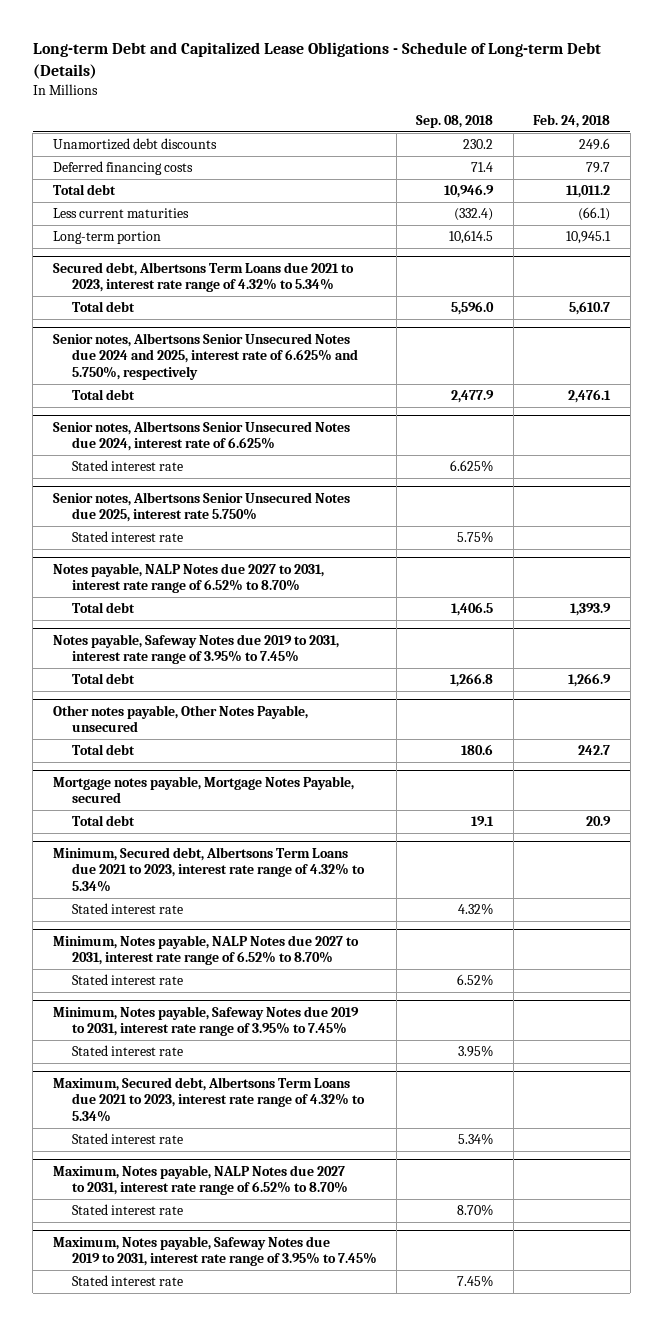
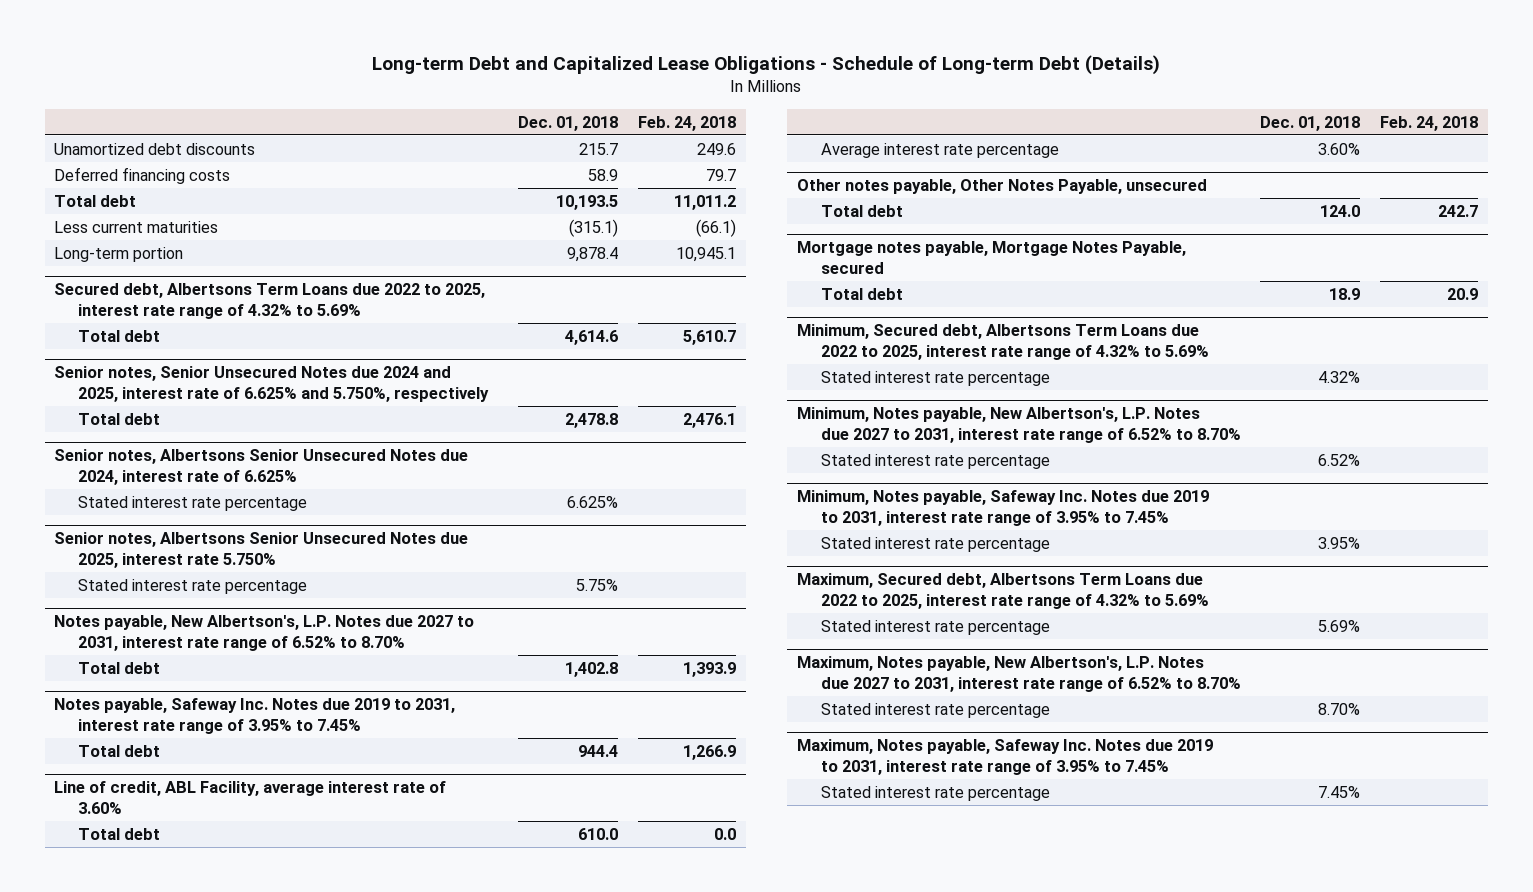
[416,114,494,128] Sep. 08, 2018 -> none
none -> [518,115,619,131] Dec. 01, 2018
[52,261,354,293] Secured debt, Albertsons Term Loans due 2021 to 2023, interest rate range of 4.32% to 5.34% -> [54,283,486,319] Secured debt, Albertsons Term Loans due 2022 to 2025, interest rate range of 4.32% to 5.69%
[52,332,358,381] Senior notes, Albertsons Senior Unsecured Notes due 2024 and 2025, interest rate of 6.625% and 5.750%, respectively -> [54,366,490,402] Senior notes, Senior Unsecured Notes due 2024 and 2025, interest rate of 6.625% and 5.750%, respectively
[71,460,183,472] Stated interest rate -> [78,495,308,511] Stated interest rate percentage
[71,531,183,543] Stated interest rate -> [78,578,308,594] Stated interest rate percentage
[52,562,324,594] Notes payable, NALP Notes due 2027 to 2031, interest rate range of 6.52% to 8.70% -> [54,615,475,651] Notes payable, New Albertson's, L.P. Notes due 2027 to 2031, interest rate range of 6.52% to 8.70%
[52,633,339,665] Notes payable, Safeway Notes due 2019 to 2031, interest rate range of 3.95% to 7.45% -> [54,698,456,734] Notes payable, Safeway Inc. Notes due 2019 to 2031, interest rate range of 3.95% to 7.45%
none -> [54,781,447,814] Line of credit, ABL Facility, average interest rate of 3.60%
none -> [78,827,161,840] Total debt
none -> [820,142,1059,158] Average interest rate percentage
[52,846,365,893] Minimum, Secured debt, Albertsons Term Loans due 2021 to 2023, interest rate range of 4.32% to 5.34% -> [796,324,1209,360] Minimum, Secured debt, Albertsons Term Loans due 2022 to 2025, interest rate range of 4.32% to 5.69%
[71,903,183,915] Stated interest rate -> [820,370,1050,386] Stated interest rate percentage
[52,934,359,966] Minimum, Notes payable, NALP Notes due 2027 to 2031, interest rate range of 6.52% to 8.70% -> [796,407,1241,443] Minimum, Notes payable, New Albertson's, L.P. Notes due 2027 to 2031, interest rate range of 6.52% to 8.70%
[71,974,183,986] Stated interest rate -> [820,453,1050,469] Stated interest rate percentage
[52,1005,359,1037] Minimum, Notes payable, Safeway Notes due 2019 to 2031, interest rate range of 3.95% to 7.45% -> [796,490,1209,526] Minimum, Notes payable, Safeway Inc. Notes due 2019 to 2031, interest rate range of 3.95% to 7.45%
[71,1045,183,1057] Stated interest rate -> [820,536,1050,552] Stated interest rate percentage
[52,1076,365,1123] Maximum, Secured debt, Albertsons Term Loans due 2021 to 2023, interest rate range of 4.32% to 5.34% -> [796,573,1209,609] Maximum, Secured debt, Albertsons Term Loans due 2022 to 2025, interest rate range of 4.32% to 5.69%
[71,1133,183,1145] Stated interest rate -> [820,619,1050,635] Stated interest rate percentage
[52,1164,348,1196] Maximum, Notes payable, NALP Notes due 2027 to 2031, interest rate range of 6.52% to 8.70% -> [796,656,1241,692] Maximum, Notes payable, New Albertson's, L.P. Notes due 2027 to 2031, interest rate range of 6.52% to 8.70%
[71,1204,183,1216] Stated interest rate -> [820,702,1050,718] Stated interest rate percentage
[52,1235,377,1267] Maximum, Notes payable, Safeway Notes due 2019 to 2031, interest rate range of 3.95% to 7.45% -> [796,739,1213,775] Maximum, Notes payable, Safeway Inc. Notes due 2019 to 2031, interest rate range of 3.95% to 7.45%
[71,1275,183,1287] Stated interest rate -> [820,785,1050,801] Stated interest rate percentage

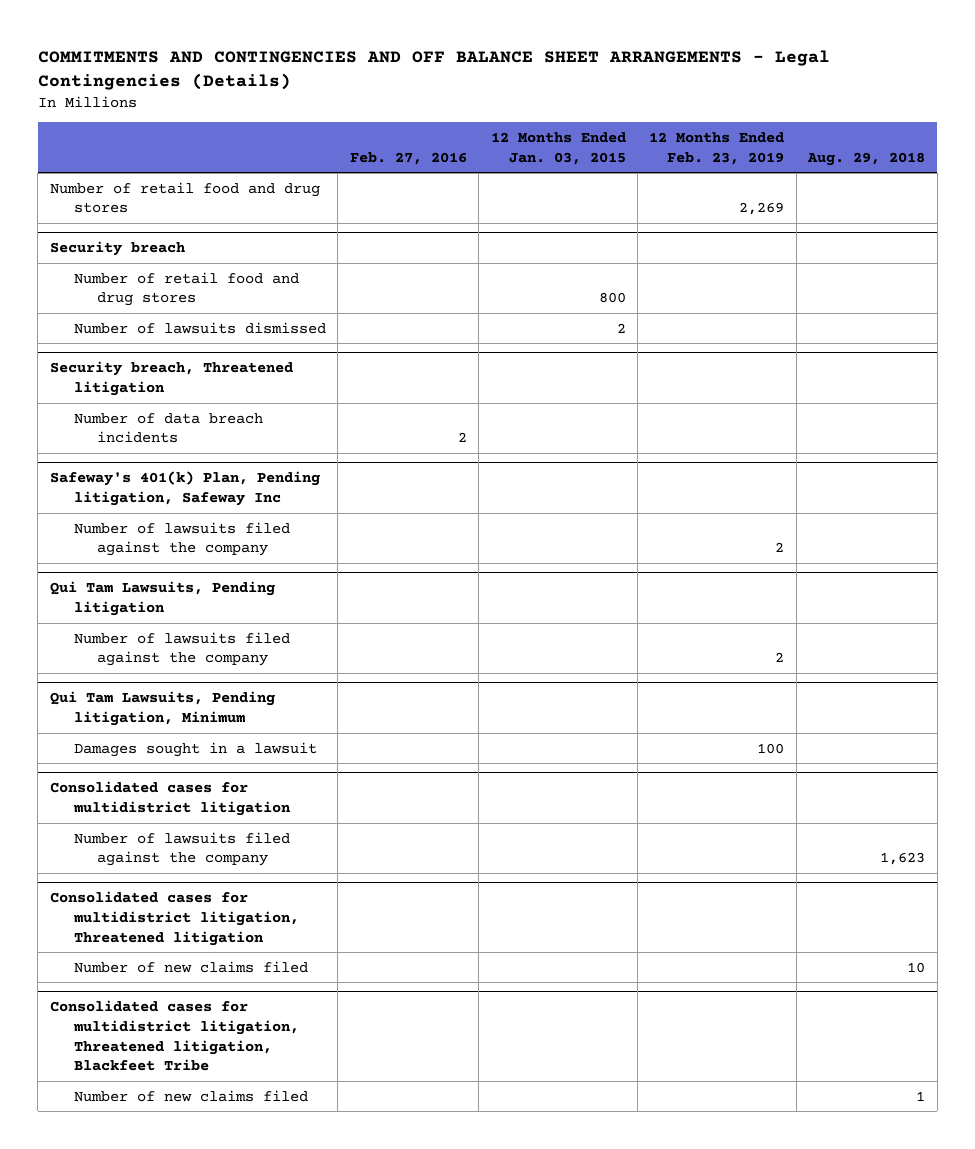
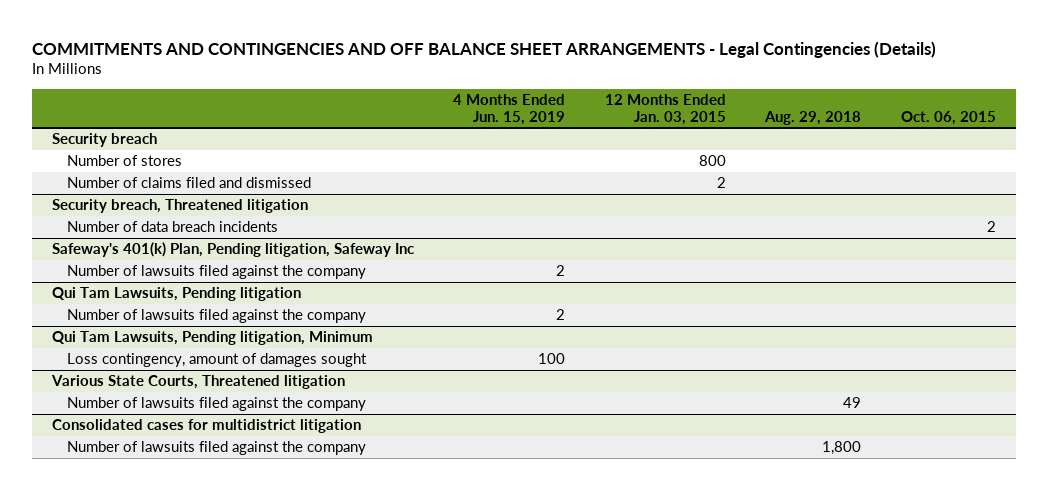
[349,151,467,165] Feb. 27, 2016 -> none
[649,132,785,165] 12 Months Ended Feb. 23, 2019 -> none
none -> [453,93,566,125] 4 Months Ended Jun. 15, 2019
none -> [900,110,996,125] Oct. 06, 2015
[49,181,320,214] Number of retail food and drug stores -> none
[73,271,299,307] Number of retail food and drug stores -> [66,155,182,167] Number of stores
[73,321,326,334] Number of lawsuits dismissed -> [66,177,311,189] Number of claims filed and dismissed
[73,741,317,757] Damages sought in a lawsuit -> [66,353,367,368] Loss contingency, amount of damages sought
none -> [50,375,345,390] Various State Courts, Threatened litigation
none -> [66,397,366,412] Number of lawsuits filed against the company
[49,891,299,946] Consolidated cases for multidistrict litigation, Threatened litigation -> none
[73,960,308,973] Number of new claims filed -> none
[49,1000,299,1072] Consolidated cases for multidistrict litigation, Threatened litigation, Blackfeet Tribe -> none
[73,1089,308,1102] Number of new claims filed -> none
[880,852,926,866] 1,623 -> [822,441,862,456] 1,800

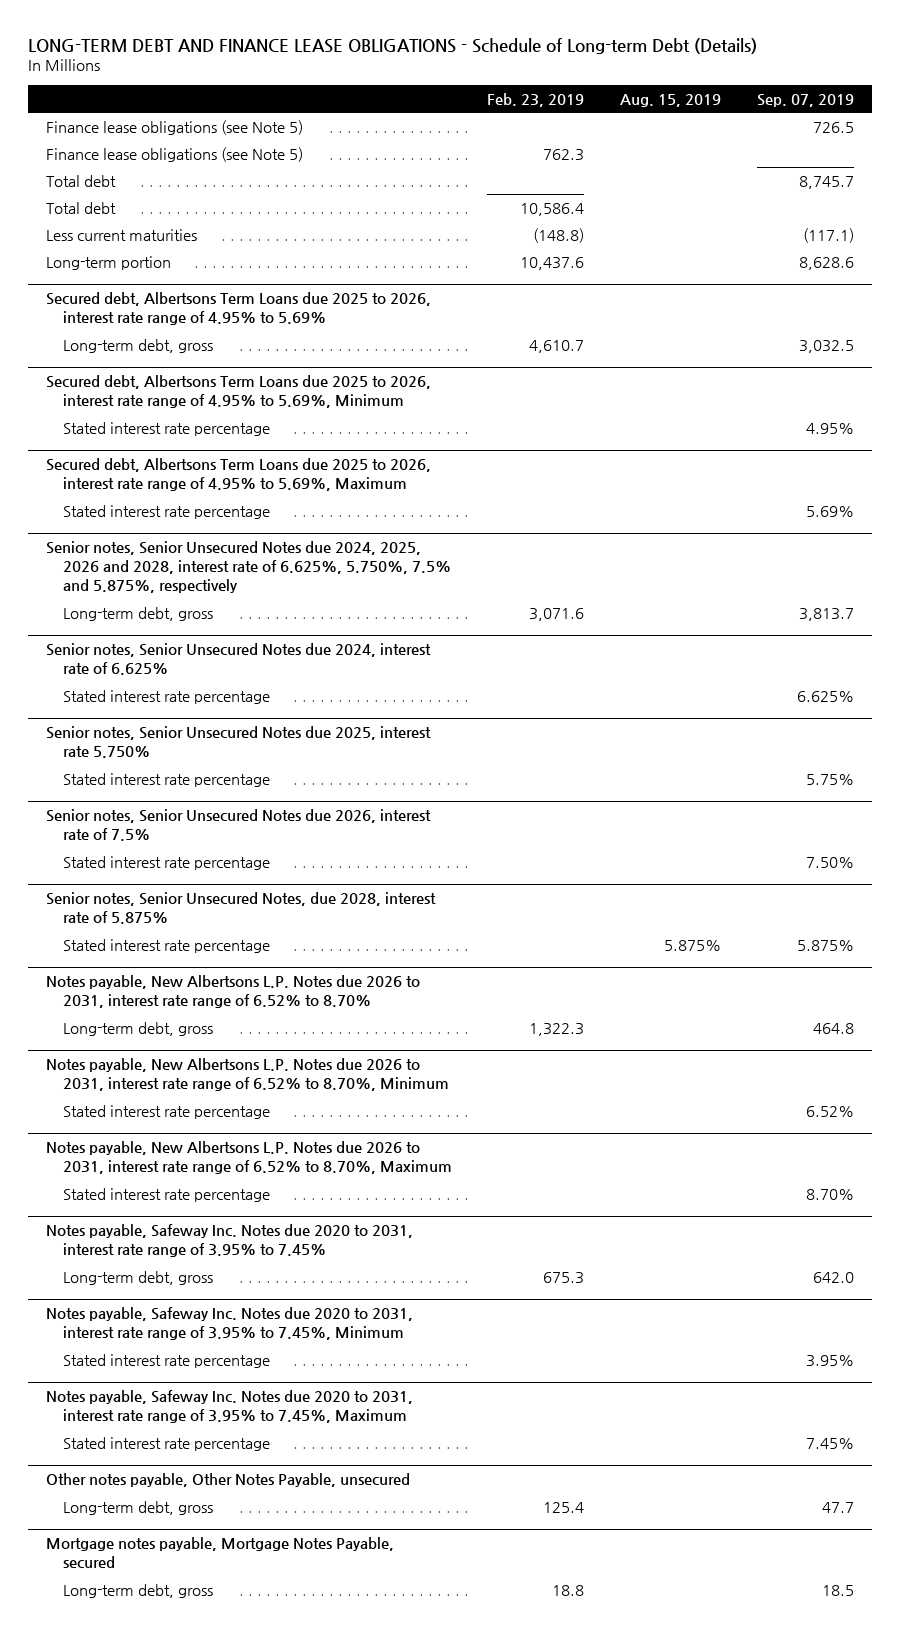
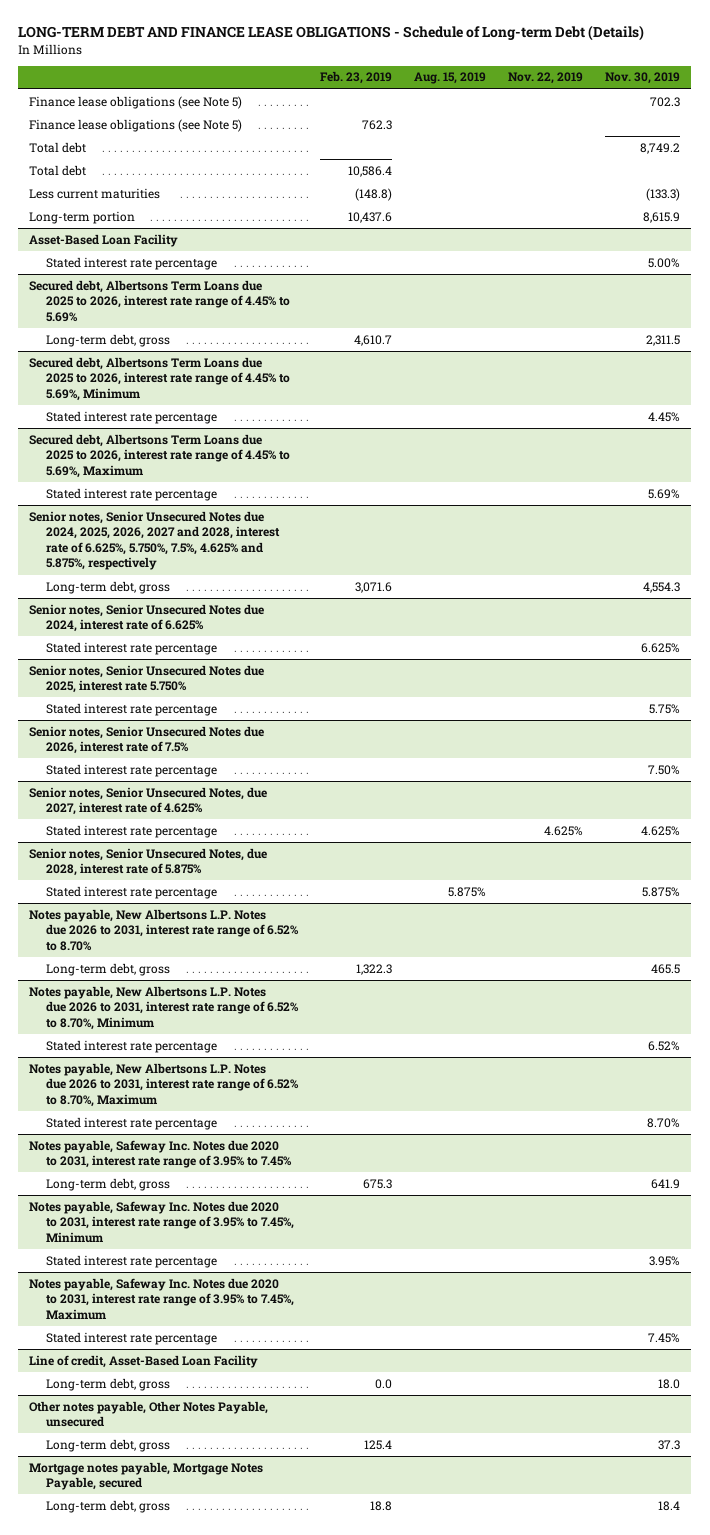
[756,93,854,107] Sep. 07, 2019 -> none
none -> [508,72,584,85] Nov. 22, 2019
none -> [605,72,681,85] Nov. 30, 2019
none -> [29,233,179,247] Asset-Based Loan Facility
none -> [45,256,217,270] Stated interest rate percentage
[45,292,431,326] Secured debt, Albertsons Term Loans due 2025 to 2026, interest rate range of 4.95% to 5.69% -> [29,279,290,322] Secured debt, Albertsons Term Loans due 2025 to 2026, interest rate range of 4.45% to 5.69%
[45,375,431,409] Secured debt, Albertsons Term Loans due 2025 to 2026, interest rate range of 4.95% to 5.69%, Minimum -> [29,356,290,401] Secured debt, Albertsons Term Loans due 2025 to 2026, interest rate range of 4.45% to 5.69%, Minimum
[45,458,431,492] Secured debt, Albertsons Term Loans due 2025 to 2026, interest rate range of 4.95% to 5.69%, Maximum -> [29,433,290,478] Secured debt, Albertsons Term Loans due 2025 to 2026, interest rate range of 4.45% to 5.69%, Maximum
[45,541,451,594] Senior notes, Senior Unsecured Notes due 2024, 2025, 2026 and 2028, interest rate of 6.625%, 5.750%, 7.5% and 5.875%, respectively -> [29,510,280,571] Senior notes, Senior Unsecured Notes due 2024, 2025, 2026, 2027 and 2028, interest rate of 6.625%, 5.750%, 7.5%, 4.625% and 5.875%, respectively
none -> [29,786,268,816] Senior notes, Senior Unsecured Notes, due 2027, interest rate of 4.625%
none -> [45,824,217,838] Stated interest rate percentage
none -> [29,1354,259,1368] Line of credit, Asset-Based Loan Facility
none -> [45,1377,170,1391] Long-term debt, gross

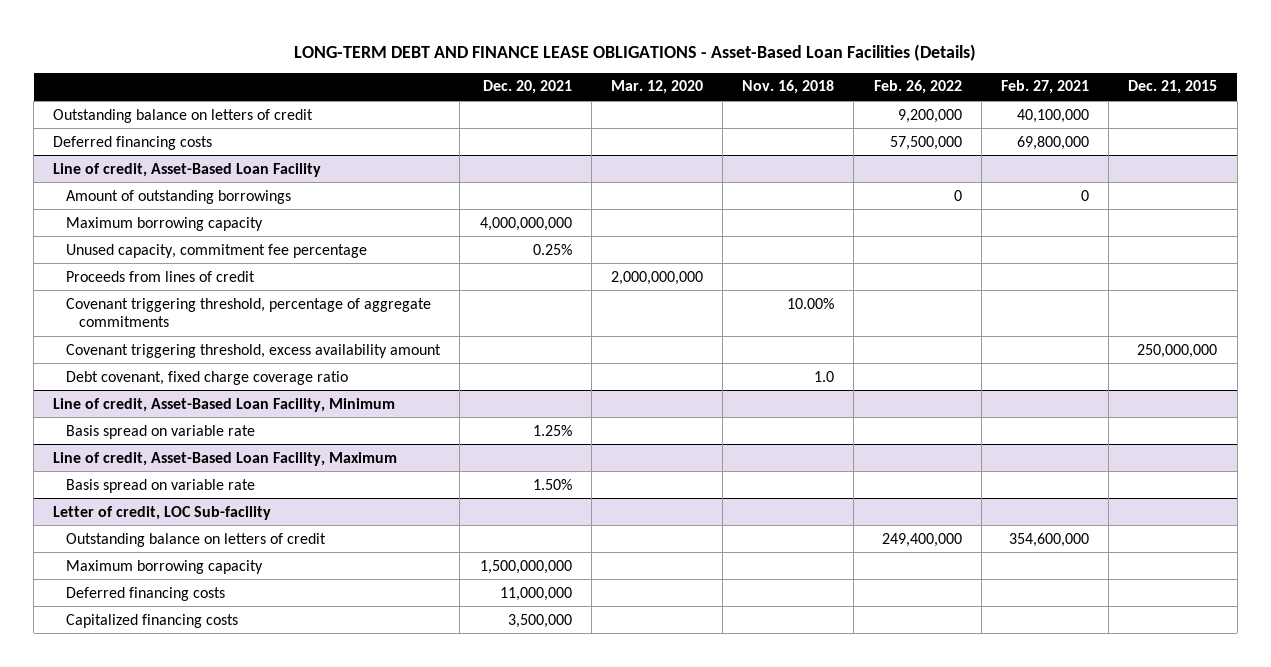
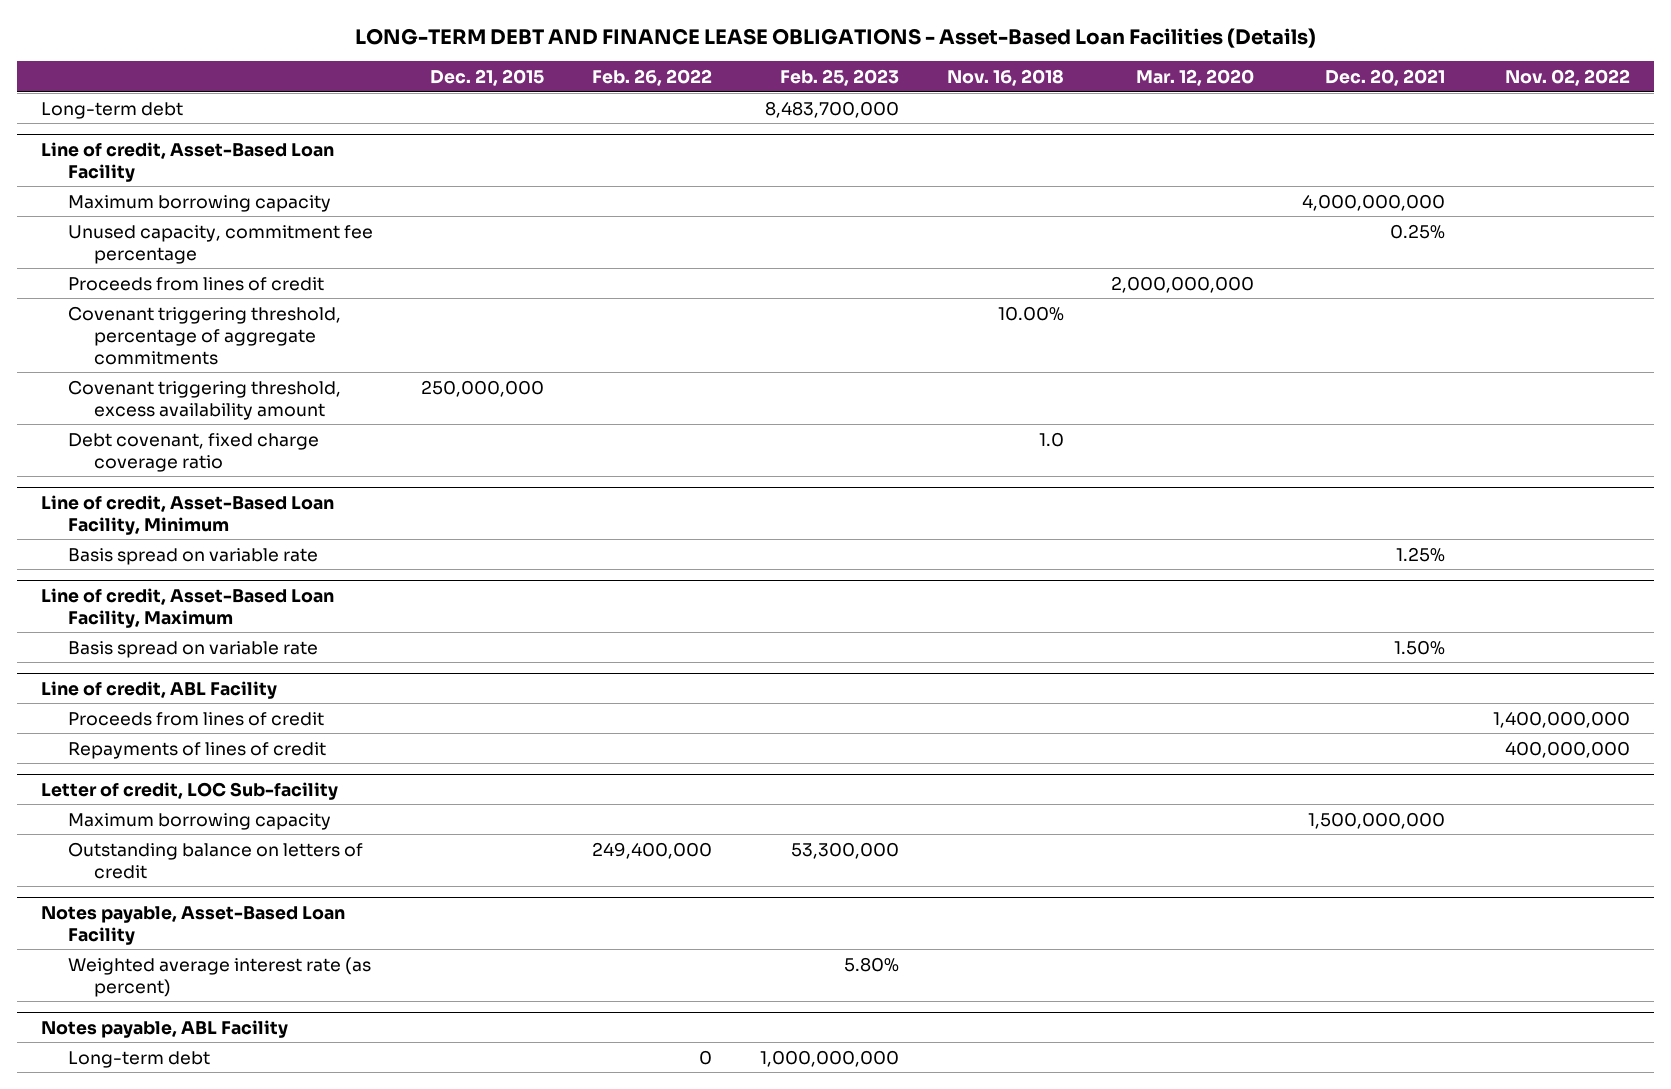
[1000,80,1089,95] Feb. 27, 2021 -> none
none -> [779,68,899,86] Feb. 25, 2023
none -> [1505,68,1631,86] Nov. 02, 2022
[53,108,314,123] Outstanding balance on letters of credit -> none
[53,135,213,150] Deferred financing costs -> none
none -> [40,101,183,119] Long-term debt
[66,189,292,204] Amount of outstanding borrowings -> none
none -> [40,680,277,699] Line of credit, ABL Facility
none -> [67,711,324,726] Proceeds from lines of credit
none -> [67,741,326,759] Repayments of lines of credit
[66,586,226,601] Deferred financing costs -> none
[66,613,239,628] Capitalized financing costs -> none
[66,532,327,547] Outstanding balance on letters of credit -> [67,841,363,879] Outstanding balance on letters of credit
none -> [40,905,345,945] Notes payable, Asset-Based Loan Facility
none -> [67,956,371,997] Weighted average interest rate (as percent)
none -> [40,1019,288,1038] Notes payable, ABL Facility
none -> [67,1050,210,1068] Long-term debt

